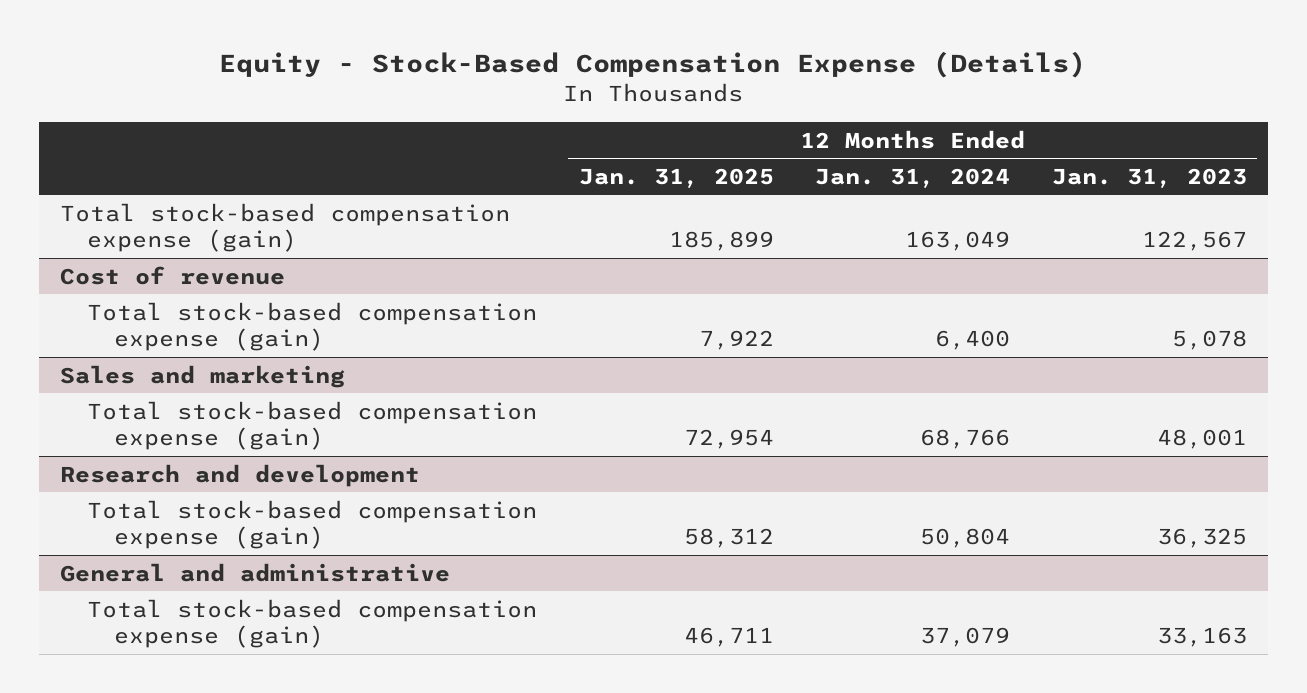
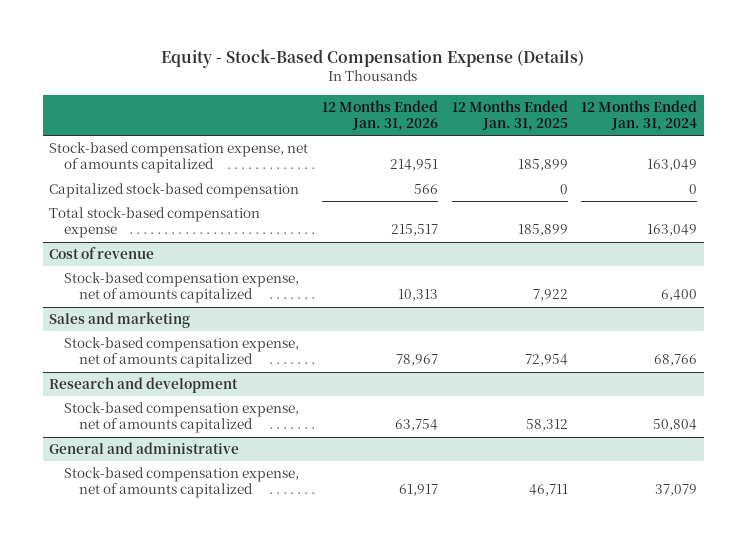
[1051,167,1247,188] Jan. 31, 2023 -> none
none -> [322,99,439,131] 12 Months Ended Jan. 31, 2026
[59,202,510,253] Total stock-based compensation expense (gain) -> [49,142,309,174] Stock-based compensation expense, net of amounts capitalized
none -> [49,183,300,199] Capitalized stock-based compensation
none -> [49,207,261,239] Total stock-based compensation expense
[87,301,538,352] Total stock-based compensation expense (gain) -> [64,272,300,304] Stock-based compensation expense, net of amounts capitalized
[87,400,538,451] Total stock-based compensation expense (gain) -> [64,337,300,369] Stock-based compensation expense, net of amounts capitalized
[87,499,538,550] Total stock-based compensation expense (gain) -> [64,402,300,434] Stock-based compensation expense, net of amounts capitalized
[87,598,538,649] Total stock-based compensation expense (gain) -> [64,467,300,499] Stock-based compensation expense, net of amounts capitalized

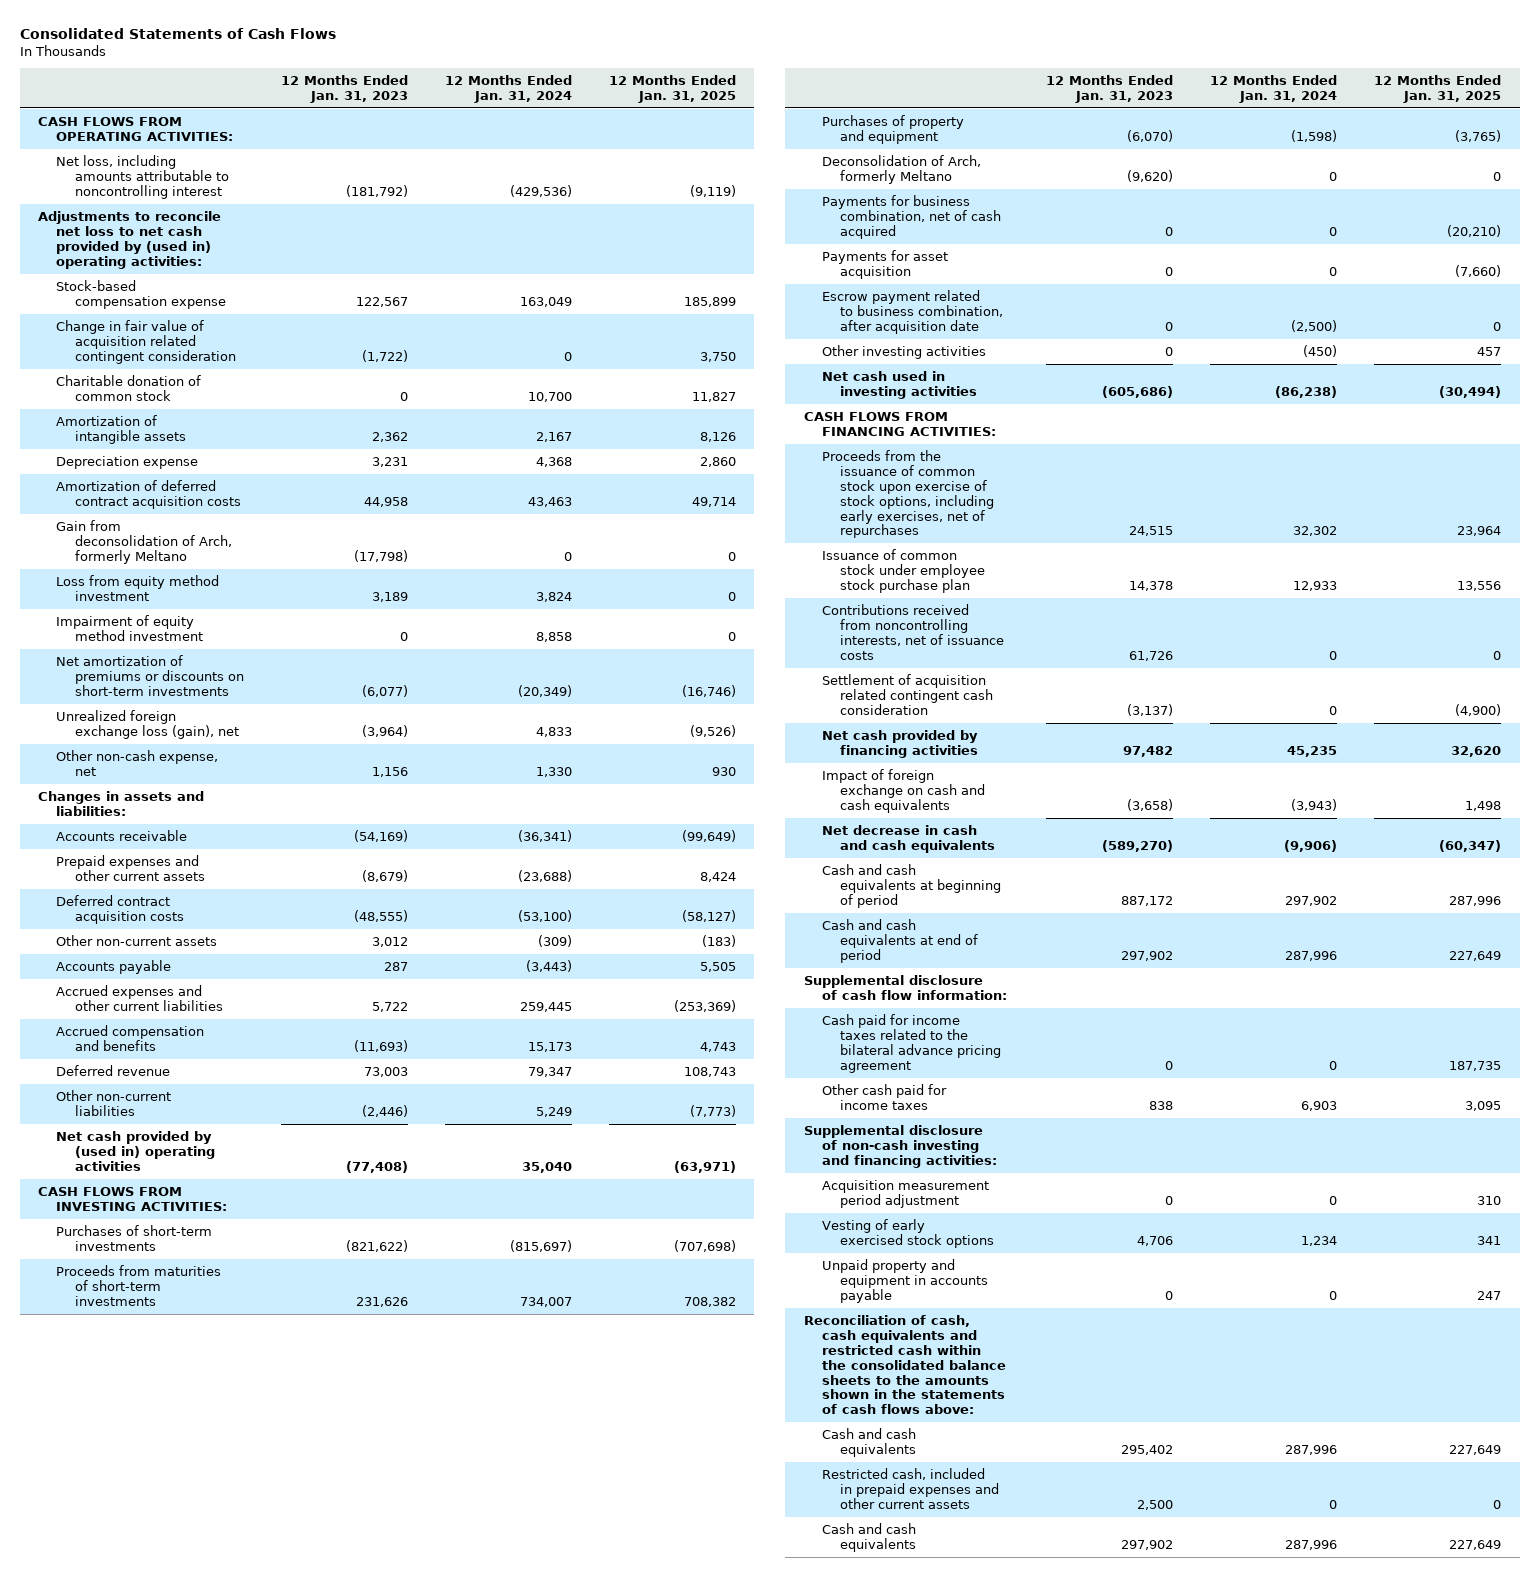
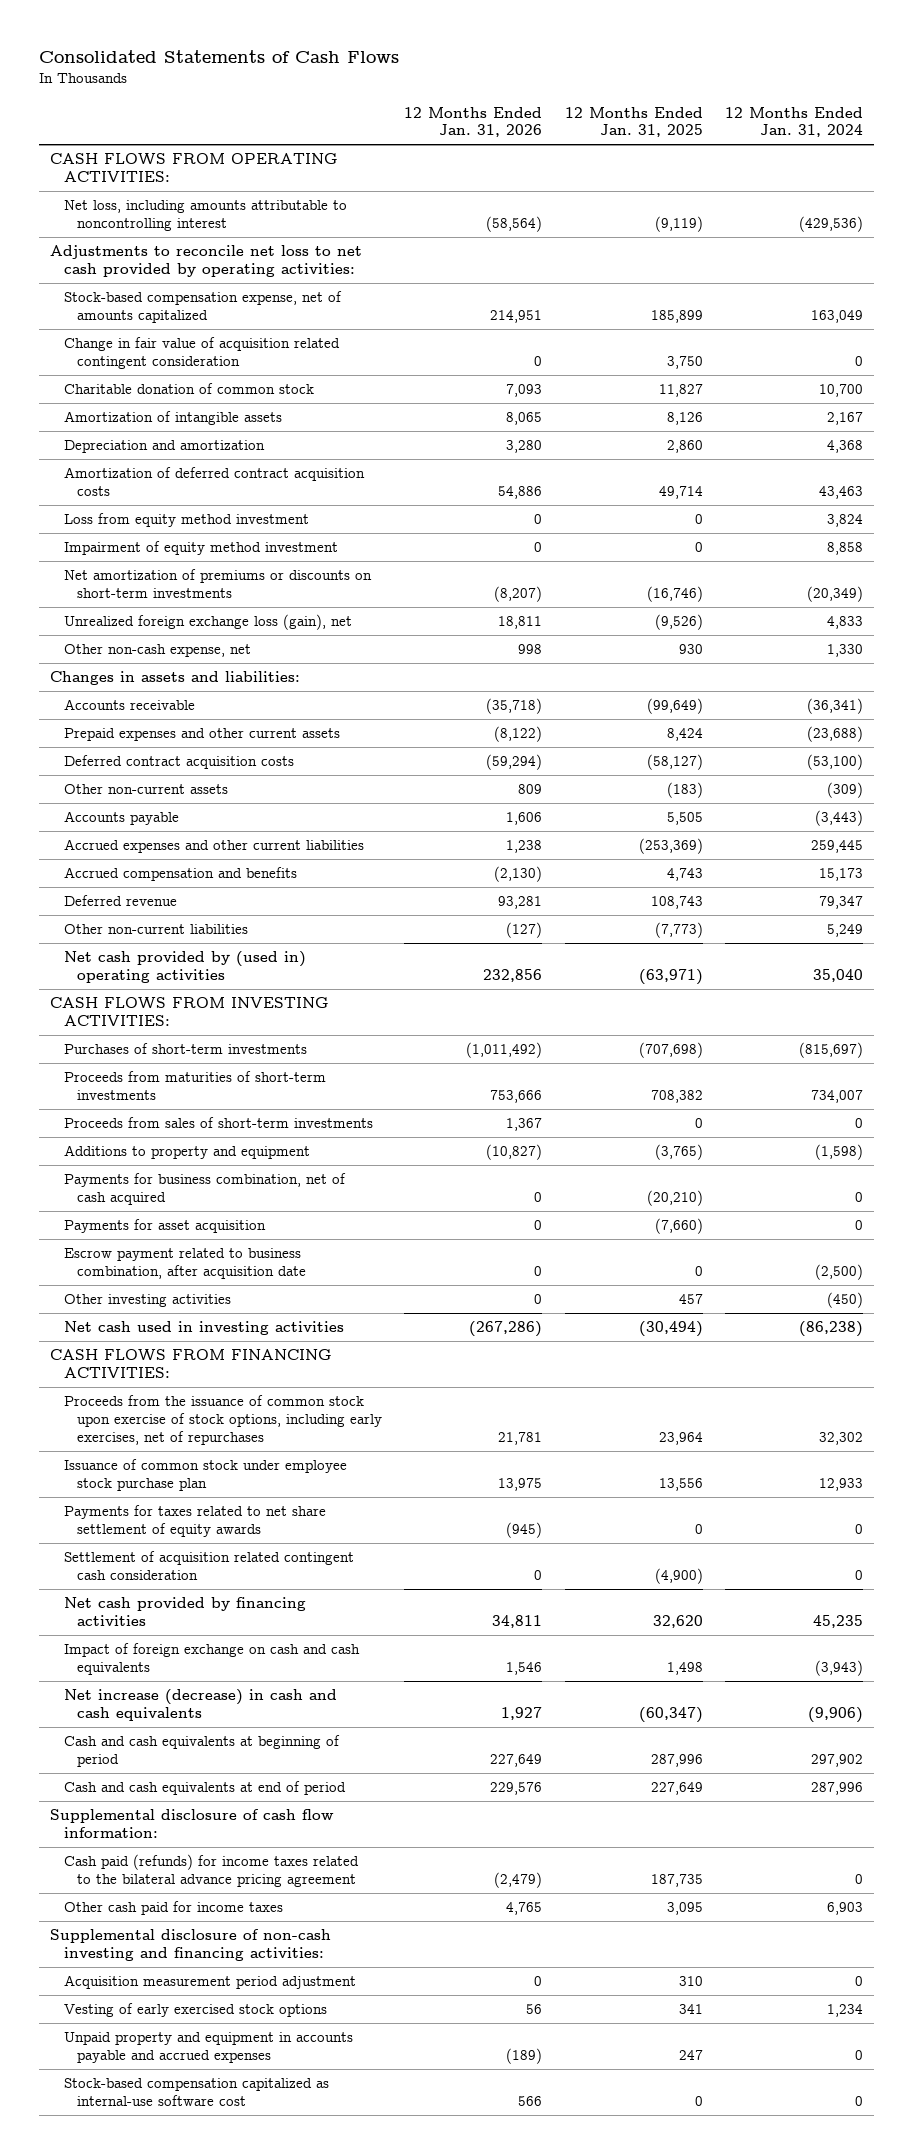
[280,74,408,103] 12 Months Ended Jan. 31, 2023 -> none
none -> [404,106,543,138] 12 Months Ended Jan. 31, 2026
[38,210,222,269] Adjustments to reconcile net loss to net cash provided by (used in) operating activities: -> [50,245,363,278] Adjustments to reconcile net loss to net cash provided by operating activities:
[56,279,226,309] Stock-based compensation expense -> [63,291,342,324] Stock-based compensation expense, net of amounts capitalized
[56,455,199,469] Depreciation expense -> [63,440,265,454] Depreciation and amortization
[56,519,232,564] Gain from deconsolidation of Arch, formerly Meltano -> none
[821,154,981,184] Deconsolidation of Arch, formerly Meltano -> none
none -> [63,1117,373,1129] Proceeds from sales of short-term investments
[821,114,964,144] Purchases of property and equipment -> [63,1145,310,1160] Additions to property and equipment
[821,603,1005,660] Contributions received from noncontrolling interests, net of issuance costs -> none
none -> [63,1505,326,1538] Payments for taxes related to net share settlement of equity awards
[821,824,996,853] Net decrease in cash and cash equivalents -> [63,1689,337,1722] Net increase (decrease) in cash and cash equivalents
[821,1013,1002,1073] Cash paid for income taxes related to the bilateral advance pricing agreement -> [63,1854,359,1888] Cash paid (refunds) for income taxes related to the bilateral advance pricing agreement
[803,1314,1006,1415] Reconciliation of cash, cash equivalents and restricted cash within the consolidated balance sheets to the amounts shown in the statements of cash flows above: -> none
[821,1427,917,1457] Cash and cash equivalents -> none
[821,1467,1000,1509] Restricted cash, included in prepaid expenses and other current assets -> none
[821,1522,917,1552] Cash and cash equivalents -> none
[821,1258,989,1303] Unpaid property and equipment in accounts payable -> [63,2032,353,2064] Unpaid property and equipment in accounts payable and accrued expenses
none -> [63,2078,329,2107] Stock-based compensation capitalized as internal-use software cost

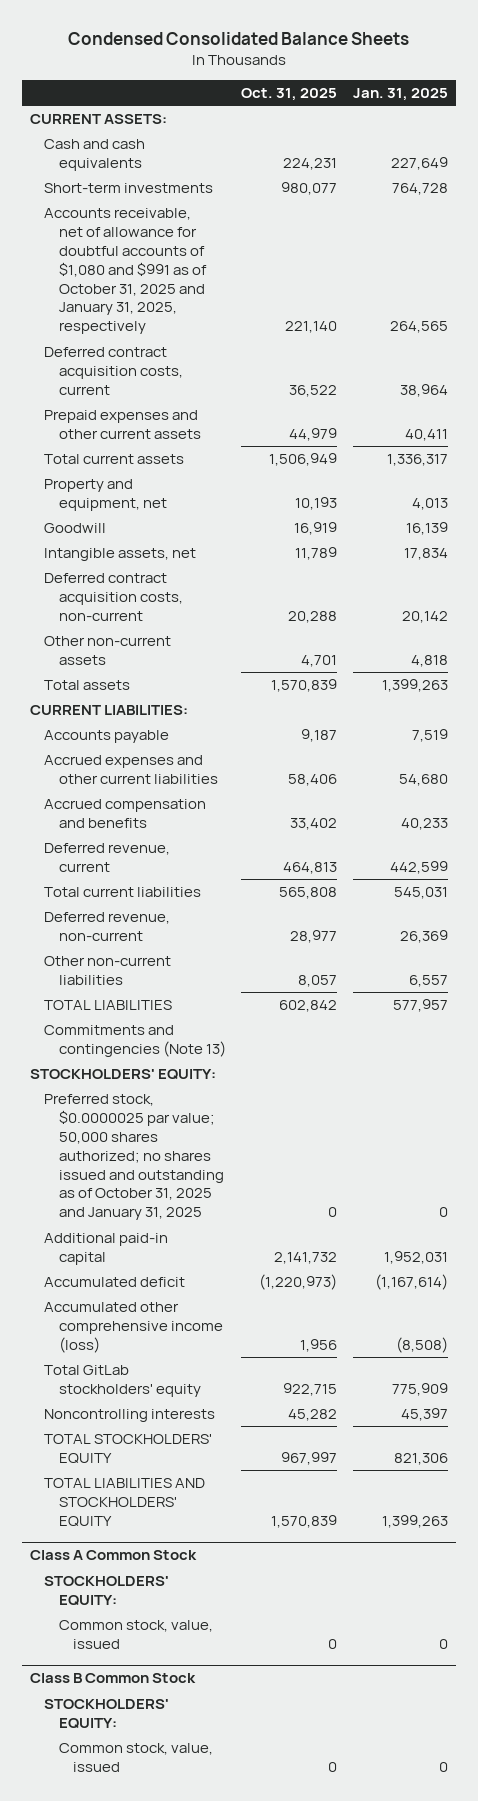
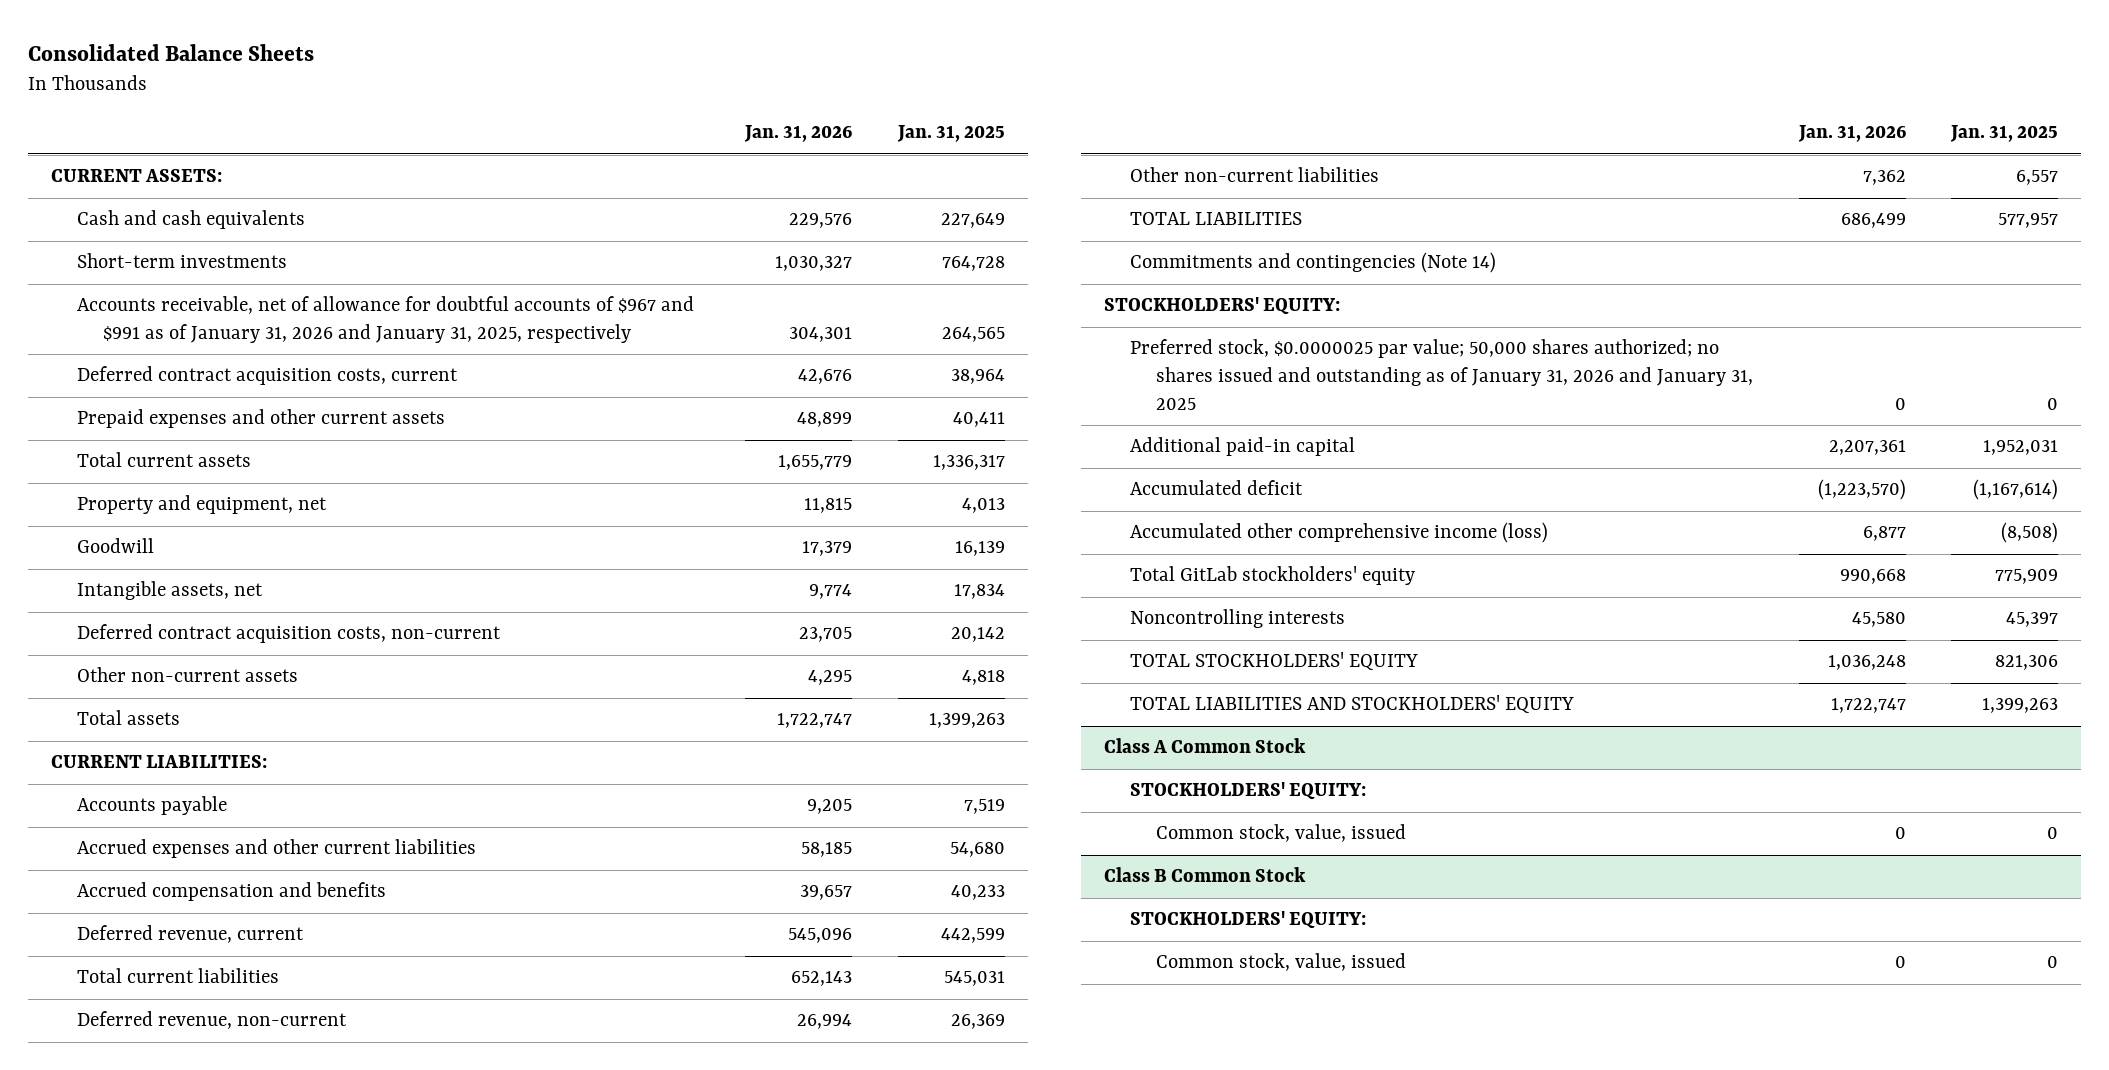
[67,32,409,46] Condensed Consolidated Balance Sheets -> [27,43,314,61] Consolidated Balance Sheets
[241,88,338,102] Oct. 31, 2025 -> none
none -> [744,125,853,143] Jan. 31, 2026
[44,208,207,335] Accounts receivable, net of allowance for doubtful accounts of $1,080 and $991 as of October 31, 2025 and January 31, 2025, respectively -> [76,296,694,344] Accounts receivable, net of allowance for doubtful accounts of $967 and $991 as of January 31, 2026 and January 31, 2025, respectively
[44,1025,226,1057] Commitments and contingencies (Note 13) -> [1129,252,1496,274] Commitments and contingencies (Note 14)
[44,1094,224,1221] Preferred stock, $0.0000025 par value; 50,000 shares authorized; no shares issued and outstanding as of October 31, 2025 and January 31, 2025 -> [1129,339,1753,410] Preferred stock, $0.0000025 par value; 50,000 shares authorized; no shares issued and outstanding as of January 31, 2026 and January 31, 2025

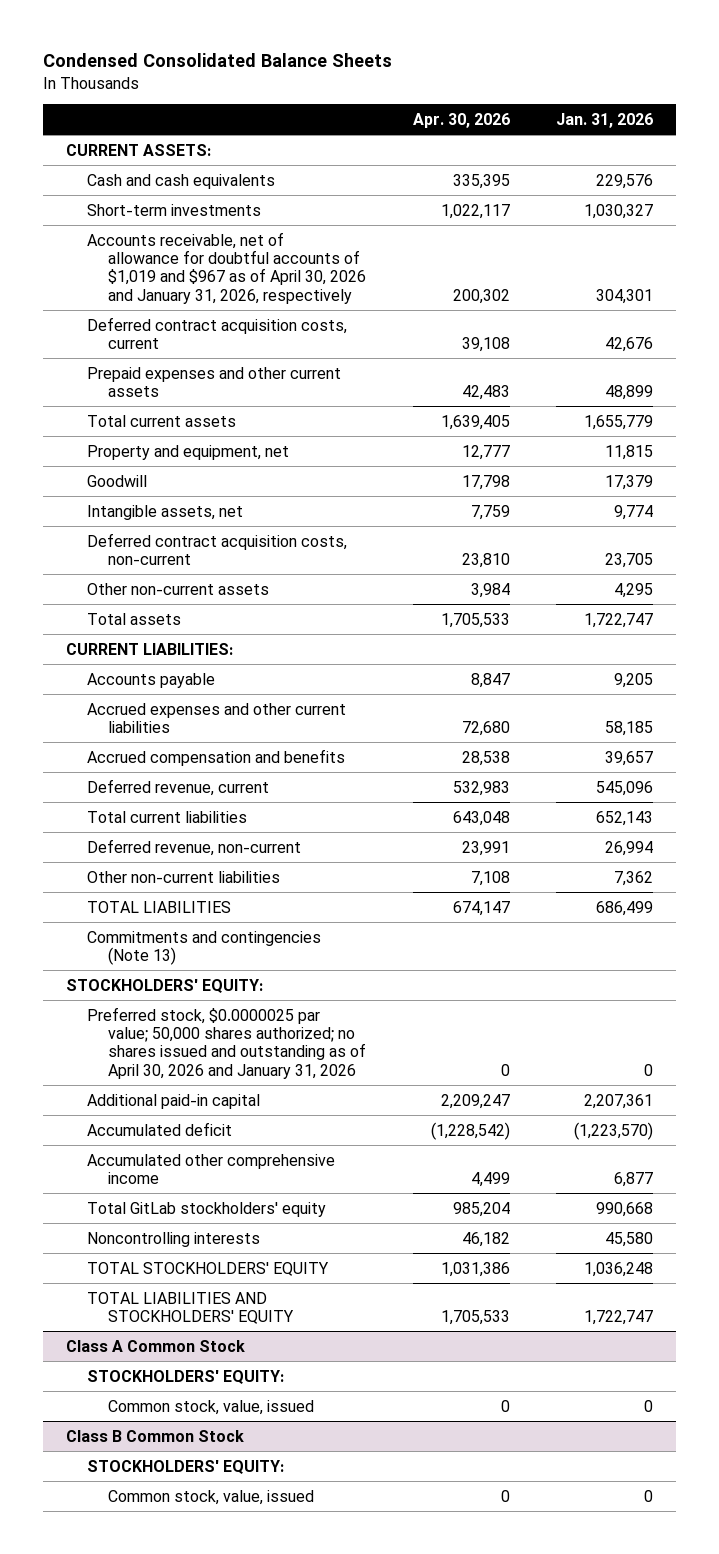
[27,43,314,61] Consolidated Balance Sheets -> [42,53,392,68] Condensed Consolidated Balance Sheets
[896,125,1005,143] Jan. 31, 2025 -> none
none -> [412,113,510,129] Apr. 30, 2026
[76,296,694,344] Accounts receivable, net of allowance for doubtful accounts of $967 and $991 as of January 31, 2026 and January 31, 2025, respectively -> [86,231,367,304] Accounts receivable, net of allowance for doubtful accounts of $1,019 and $967 as of April 30, 2026 and January 31, 2026, respectively
[1129,252,1496,274] Commitments and contingencies (Note 14) -> [86,930,321,965] Commitments and contingencies (Note 13)
[1129,339,1753,410] Preferred stock, $0.0000025 par value; 50,000 shares authorized; no shares issued and outstanding as of January 31, 2026 and January 31, 2025 -> [86,1006,367,1079] Preferred stock, $0.0000025 par value; 50,000 shares authorized; no shares issued and outstanding as of April 30, 2026 and January 31, 2026
[1129,522,1548,544] Accumulated other comprehensive income (loss) -> [86,1153,335,1184] Accumulated other comprehensive income

